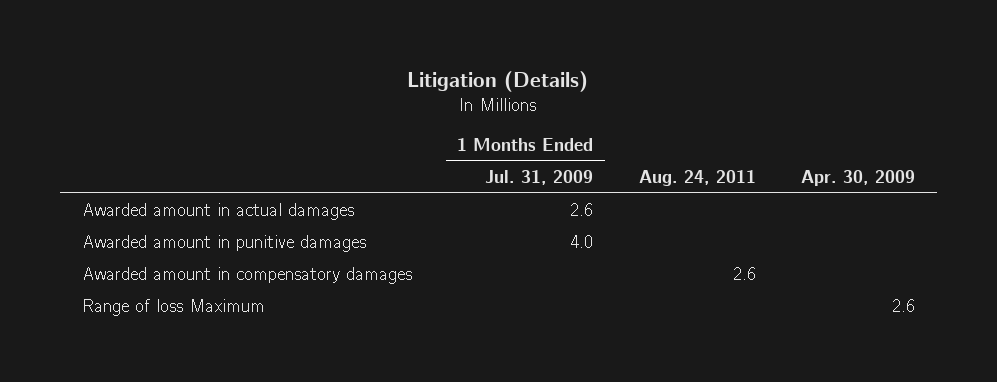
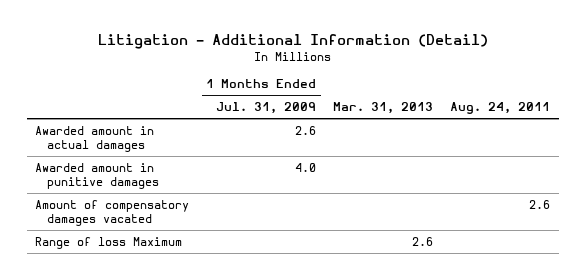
[407,71,589,93] Litigation (Details) -> [97,34,488,50] Litigation - Additional Information (Detail)
[800,170,915,187] Apr. 30, 2009 -> none
none -> [333,102,434,115] Mar. 31, 2013
[82,267,413,285] Awarded amount in compensatory damages -> [35,199,190,226] Amount of compensatory damages vacated

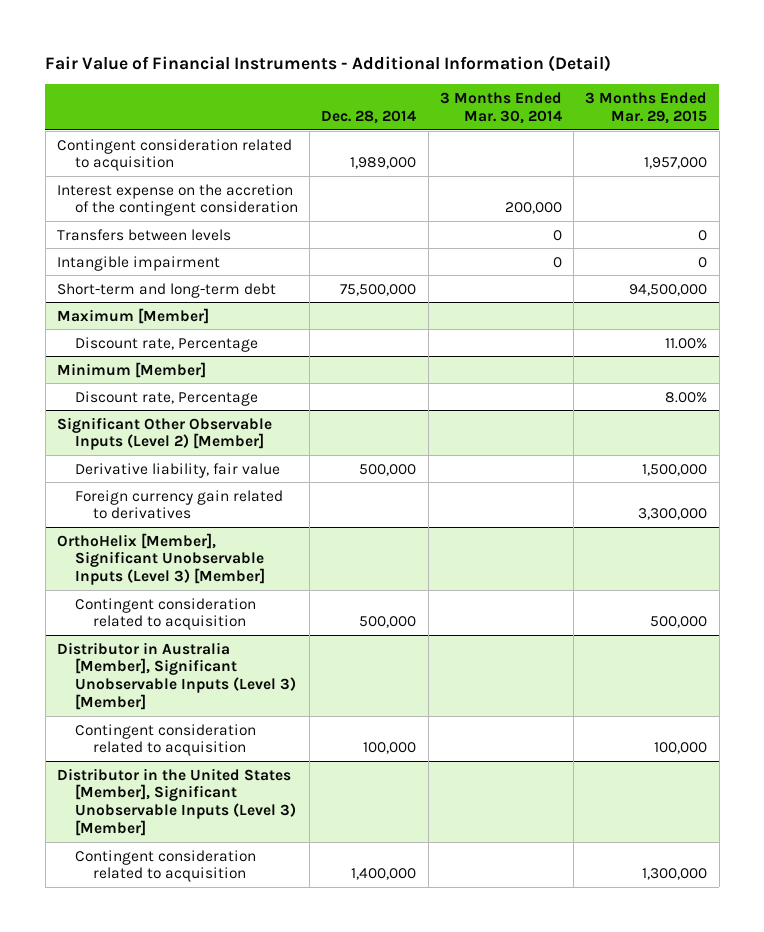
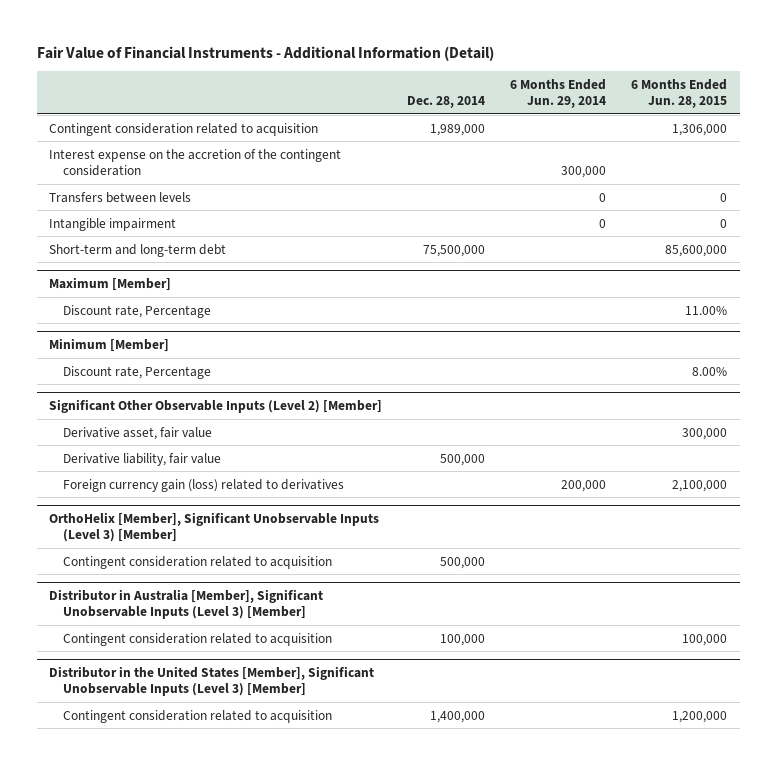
[439,91,562,124] 3 Months Ended Mar. 30, 2014 -> none
[585,91,708,124] 3 Months Ended Mar. 29, 2015 -> none
none -> [510,78,607,109] 6 Months Ended Jun. 29, 2014
none -> [631,78,728,109] 6 Months Ended Jun. 28, 2015
none -> [62,426,212,440] Derivative asset, fair value
[74,489,283,520] Foreign currency gain related to derivatives -> [62,478,344,492] Foreign currency gain (loss) related to derivatives

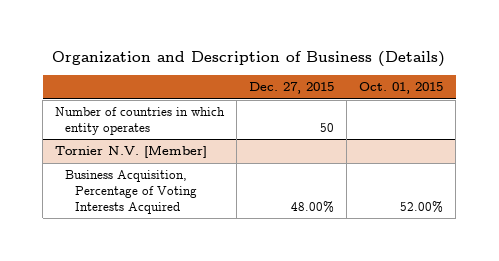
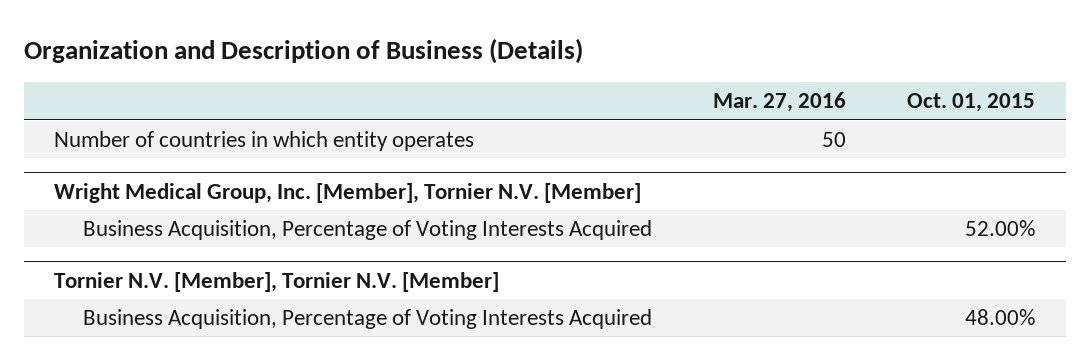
[249,81,335,94] Dec. 27, 2015 -> none
none -> [713,92,847,113] Mar. 27, 2016
none -> [54,182,642,203] Wright Medical Group, Inc. [Member], Tornier N.V. [Member]
none -> [83,220,653,241] Business Acquisition, Percentage of Voting Interests Acquired
[55,145,208,159] Tornier N.V. [Member] -> [54,271,500,292] Tornier N.V. [Member], Tornier N.V. [Member]
[400,200,444,213] 52.00% -> [965,309,1036,326] 48.00%

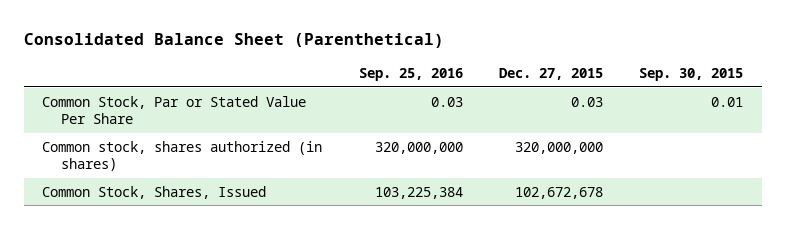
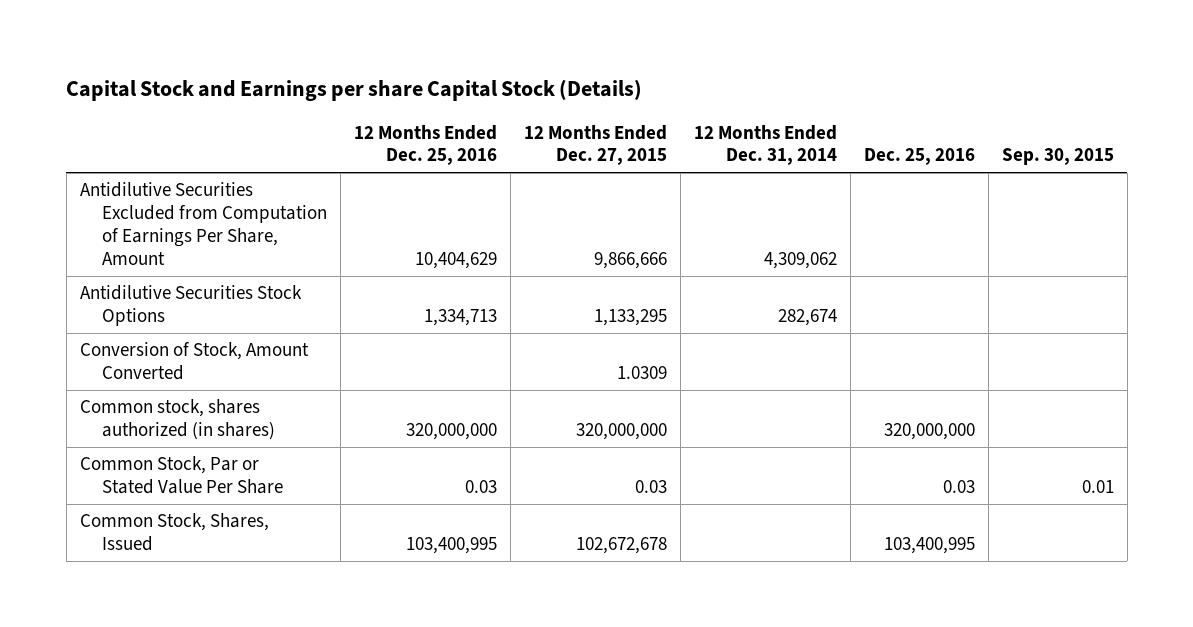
[23,33,444,49] Consolidated Balance Sheet (Parenthetical) -> [66,78,643,101] Capital Stock and Earnings per share Capital Stock (Details)
[358,67,463,81] Sep. 25, 2016 -> none
[499,67,604,80] Dec. 27, 2015 -> none
none -> [353,124,497,166] 12 Months Ended Dec. 25, 2016
none -> [523,124,667,166] 12 Months Ended Dec. 27, 2015
none -> [693,124,837,166] 12 Months Ended Dec. 31, 2014
none -> [863,148,975,166] Dec. 25, 2016
none -> [79,182,327,266] Antidilutive Securities Excluded from Computation of Earnings Per Share, Amount
none -> [79,285,302,327] Antidilutive Securities Stock Options
none -> [79,342,309,381] Conversion of Stock, Amount Converted
[42,95,307,125] Common Stock, Par or Stated Value Per Share -> [79,456,283,495] Common Stock, Par or Stated Value Per Share

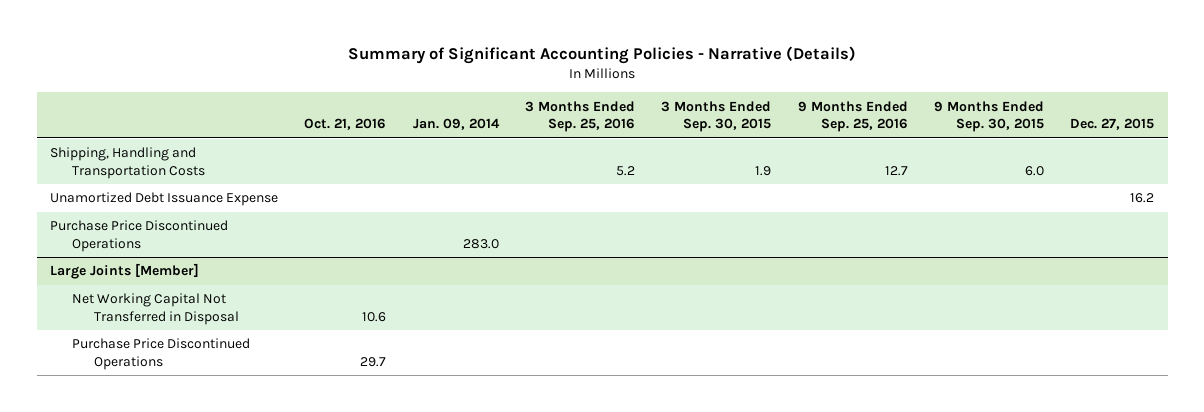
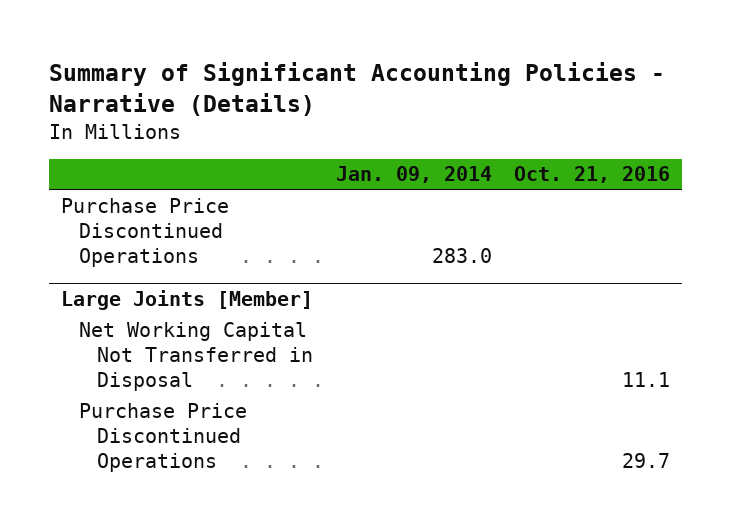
[525,100,636,133] 3 Months Ended Sep. 25, 2016 -> none
[661,100,772,133] 3 Months Ended Sep. 30, 2015 -> none
[797,100,908,133] 9 Months Ended Sep. 25, 2016 -> none
[934,100,1045,133] 9 Months Ended Sep. 30, 2015 -> none
[1070,118,1155,131] Dec. 27, 2015 -> none
[50,147,206,179] Shipping, Handling and Transportation Costs -> none
[50,192,279,207] Unamortized Debt Issuance Expense -> none
[362,311,387,322] 10.6 -> [622,372,671,388] 11.1

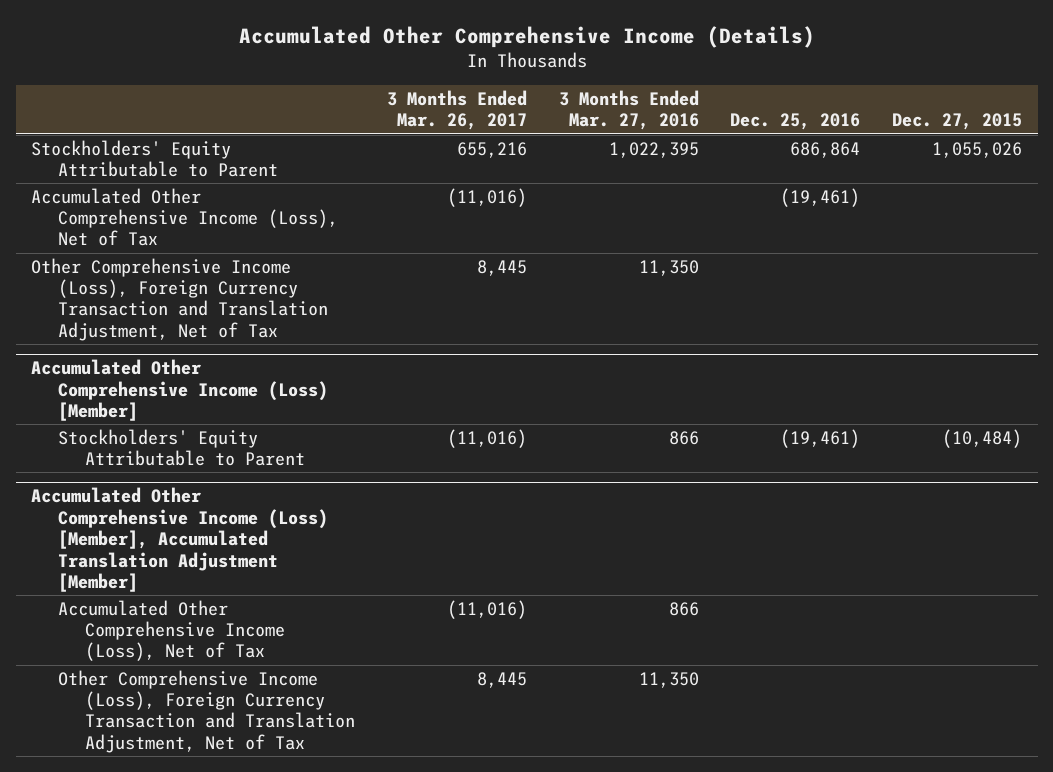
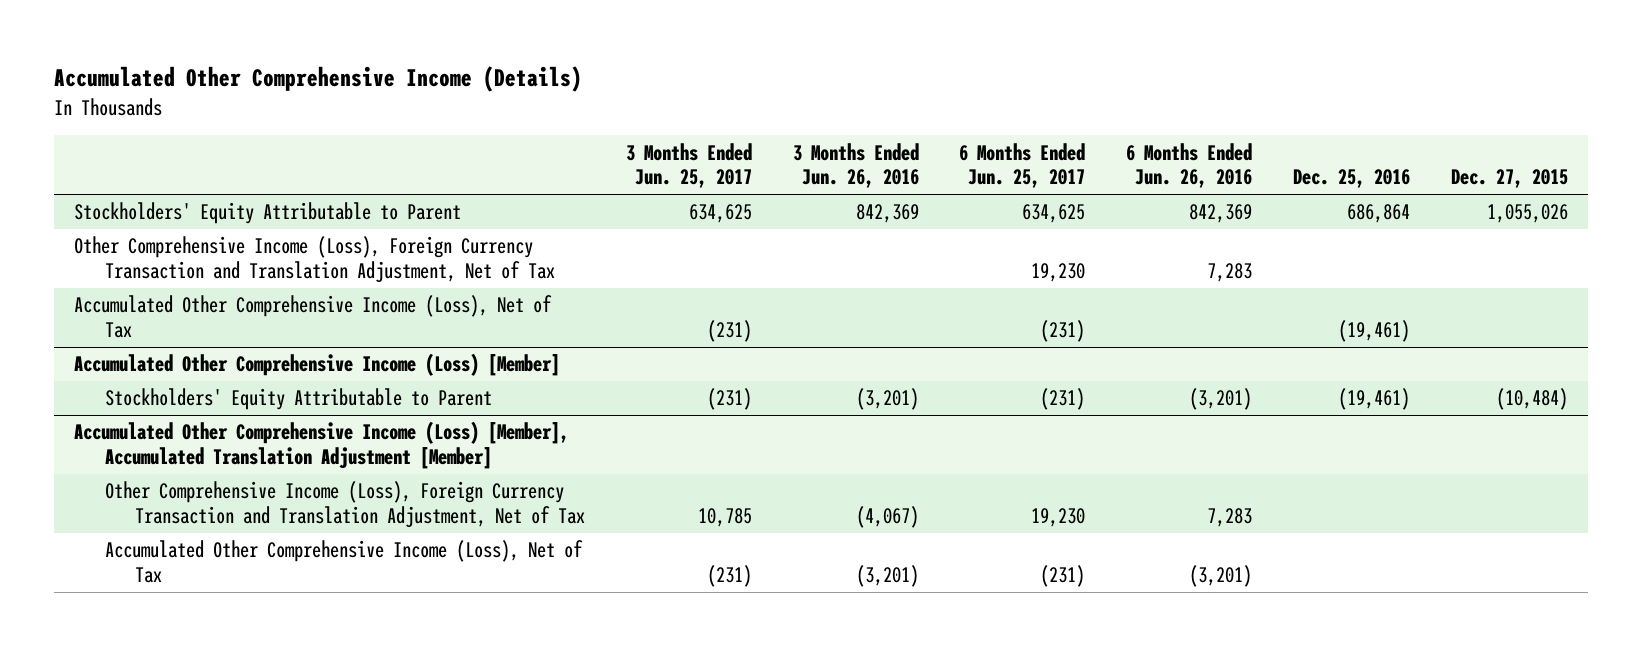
[386,90,527,131] 3 Months Ended Mar. 26, 2017 -> none
[558,90,699,131] 3 Months Ended Mar. 27, 2016 -> none
none -> [625,142,752,189] 3 Months Ended Jun. 25, 2017
none -> [792,142,919,189] 3 Months Ended Jun. 26, 2016
none -> [959,142,1086,189] 6 Months Ended Jun. 25, 2017
none -> [1126,142,1253,189] 6 Months Ended Jun. 26, 2016
[31,187,339,247] Accumulated Other Comprehensive Income (Loss), Net of Tax -> [74,295,553,339] Accumulated Other Comprehensive Income (Loss), Net of Tax
[58,599,286,662] Accumulated Other Comprehensive Income (Loss), Net of Tax -> [104,540,583,584] Accumulated Other Comprehensive Income (Loss), Net of Tax

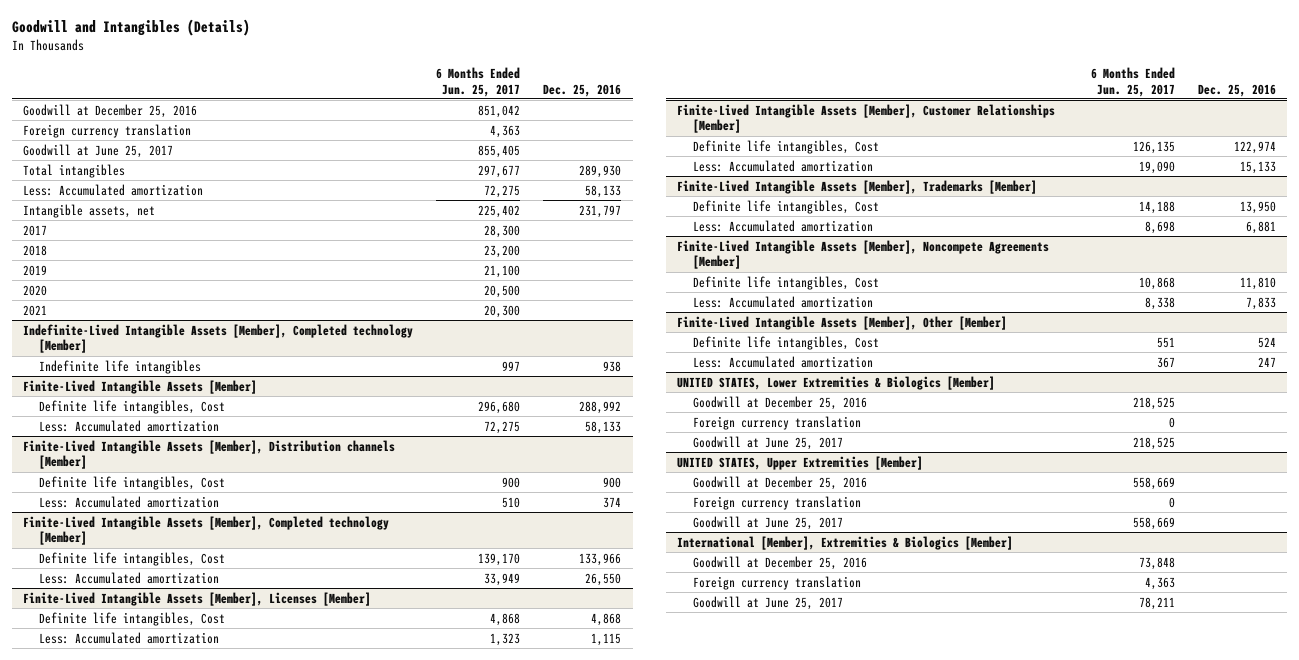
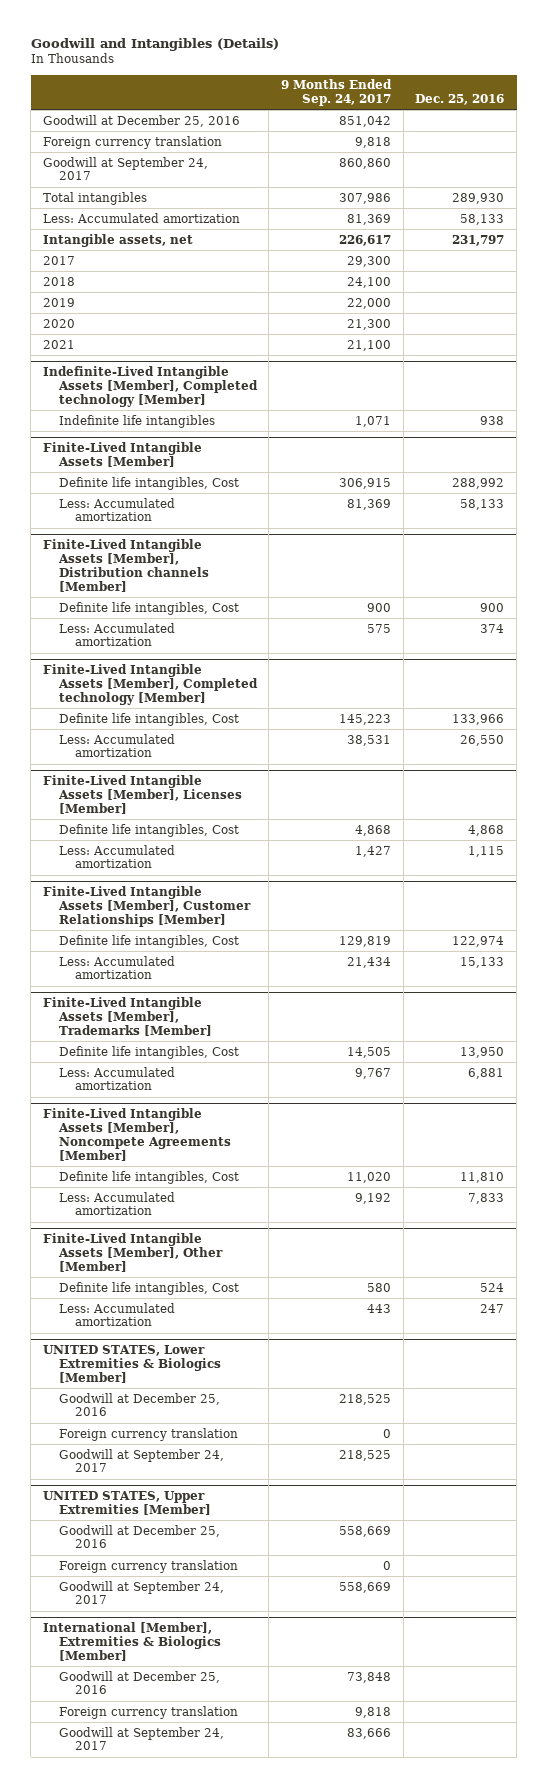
[436,66,521,97] 6 Months Ended Jun. 25, 2017 -> none
none -> [281,79,393,107] 9 Months Ended Sep. 24, 2017
[23,143,174,158] Goodwill at June 25, 2017 -> [42,156,208,181] Goodwill at September 24, 2017
[693,435,844,450] Goodwill at June 25, 2017 -> [58,1448,224,1473] Goodwill at September 24, 2017
[693,515,844,530] Goodwill at June 25, 2017 -> [58,1580,224,1605] Goodwill at September 24, 2017
[693,595,844,610] Goodwill at June 25, 2017 -> [58,1726,224,1751] Goodwill at September 24, 2017

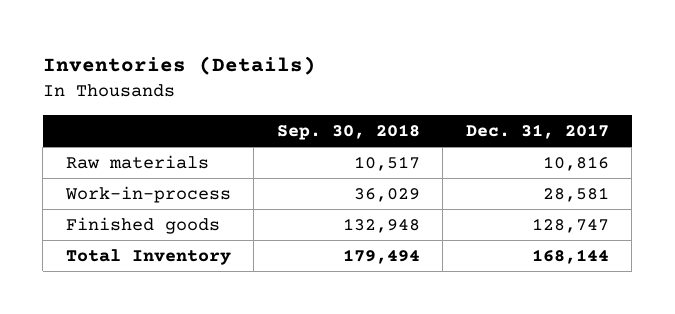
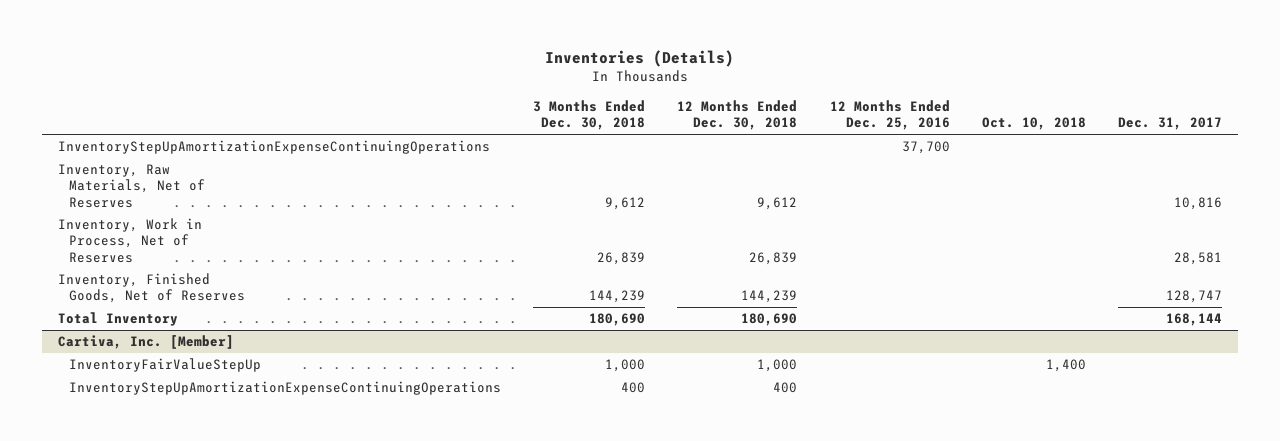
[276,123,420,140] Sep. 30, 2018 -> none
none -> [533,100,646,131] 3 Months Ended Dec. 30, 2018
none -> [677,100,798,131] 12 Months Ended Dec. 30, 2018
none -> [829,100,950,131] 12 Months Ended Dec. 25, 2016
none -> [982,117,1087,131] Oct. 10, 2018
none -> [58,140,491,155] InventoryStepUpAmortizationExpenseContinuingOperations
[65,154,209,169] Raw materials -> [58,164,205,208] Inventory, Raw Materials, Net of Reserves
[64,185,231,203] Work-in-process -> [58,218,203,263] Inventory, Work in Process, Net of Reserves
[65,216,220,234] Finished goods -> [58,273,245,304] Inventory, Finished Goods, Net of Reserves
none -> [58,335,235,350] Cartiva, Inc. [Member]
none -> [68,358,261,373] InventoryFairValueStepUp
none -> [68,381,501,396] InventoryStepUpAmortizationExpenseContinuingOperations

